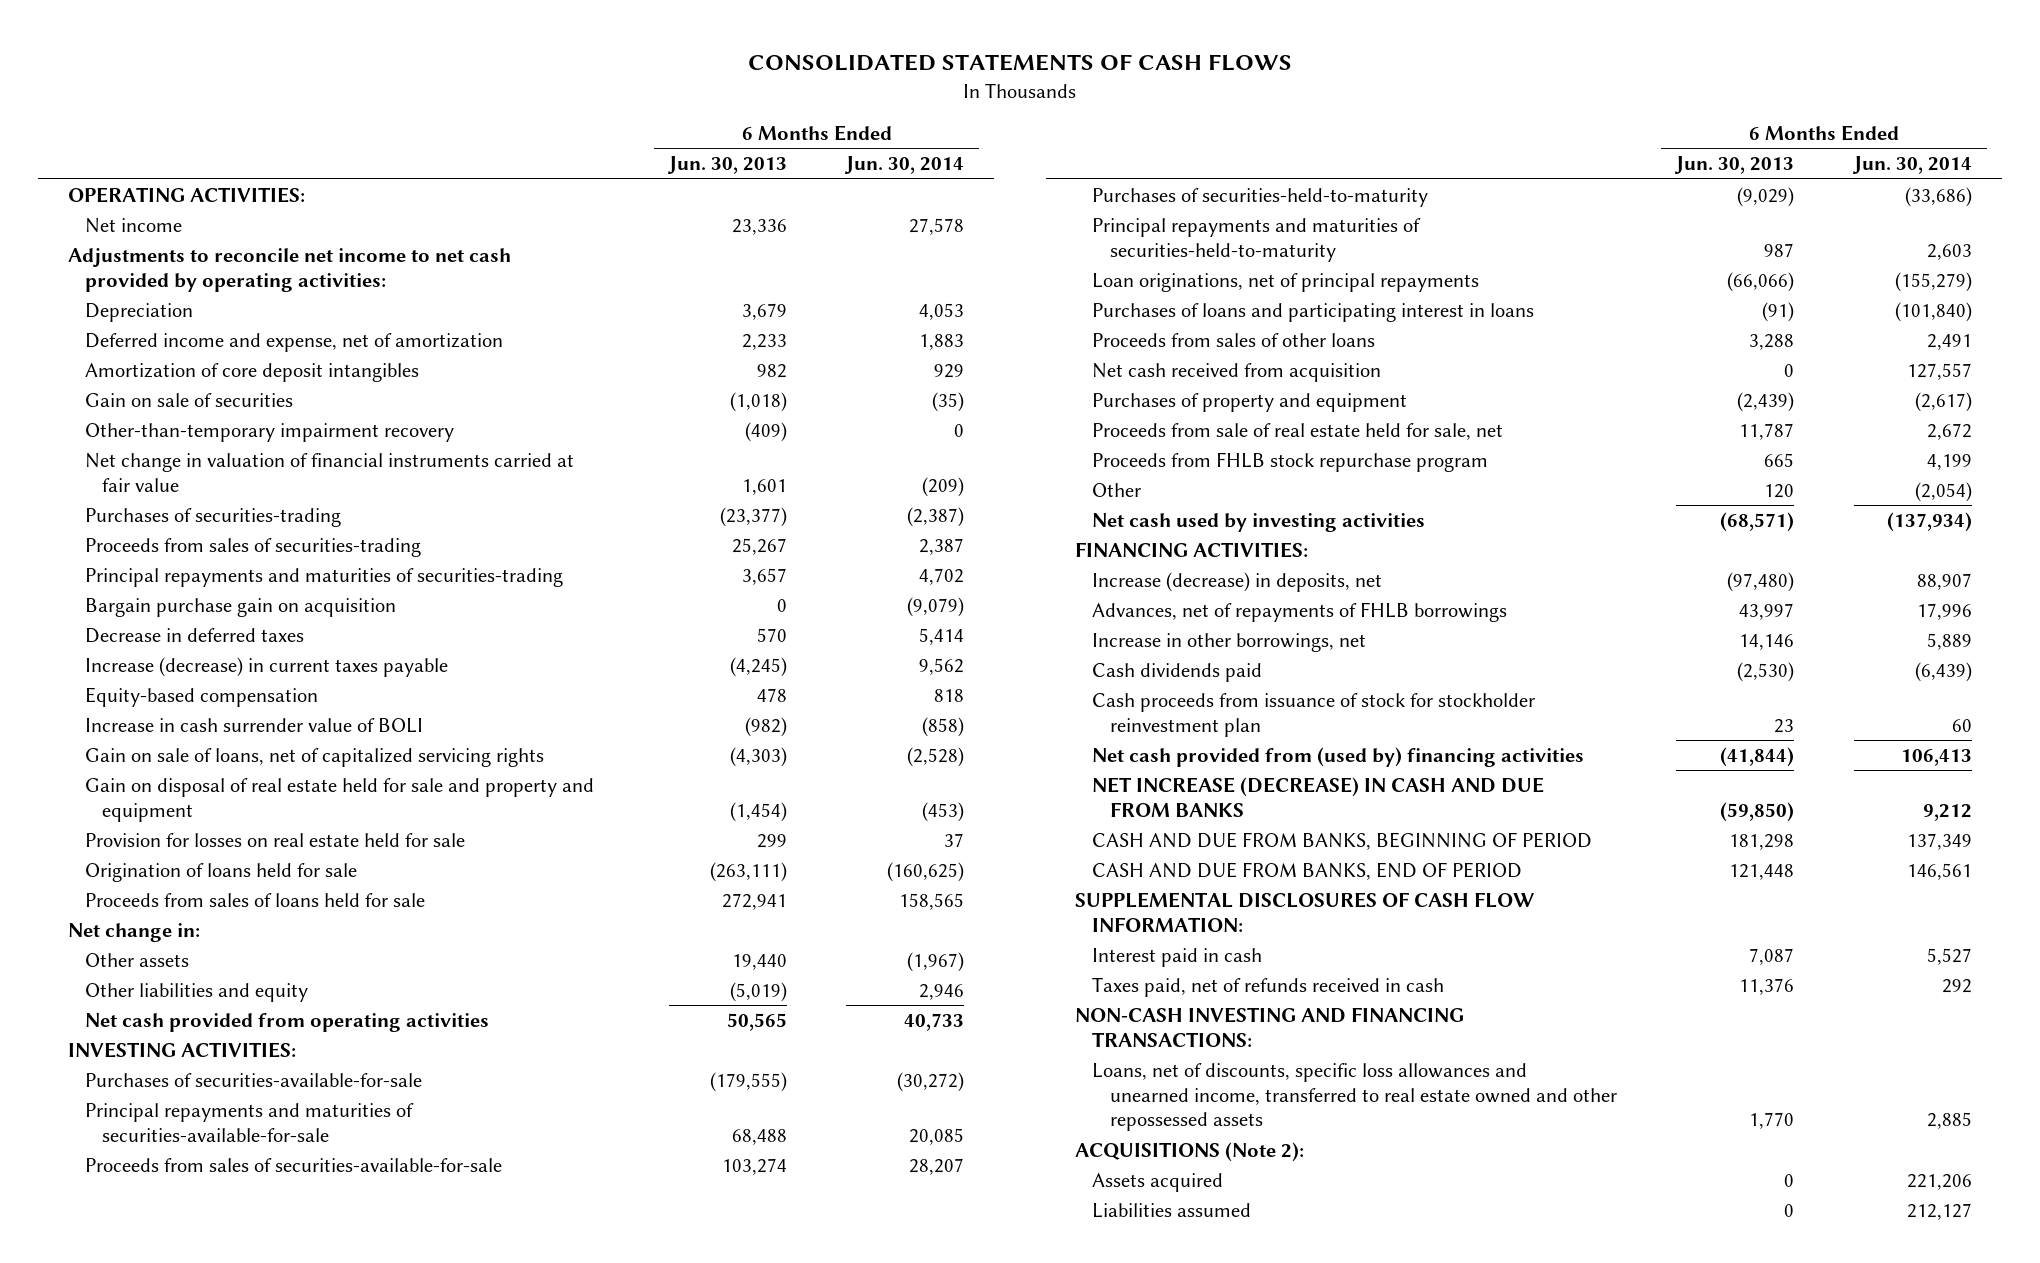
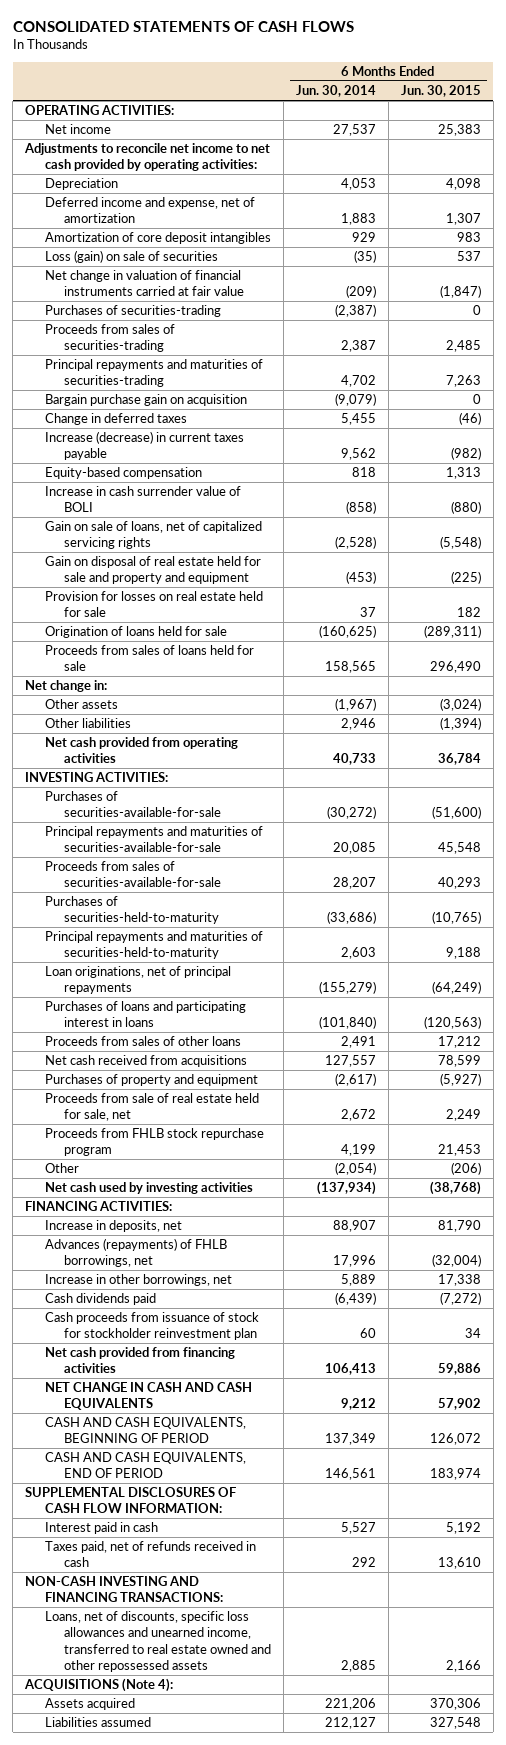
[666,156,787,175] Jun. 30, 2013 -> none
none -> [400,85,481,98] Jun. 30, 2015
[909,217,965,235] 27,578 -> [332,124,376,137] 27,537
[84,422,454,442] Other-than-temporary impairment recovery -> none
[84,392,293,407] Gain on sale of securities -> [44,250,218,264] Loss (gain) on sale of securities
[84,627,304,643] Decrease in deferred taxes -> [44,413,187,426] Change in deferred taxes
[919,627,965,645] 5,414 -> [340,413,376,426] 5,455
[84,982,308,1002] Other liabilities and equity -> [44,718,131,729] Other liabilities
[1092,362,1382,382] Net cash received from acquisition -> [44,1055,247,1068] Net cash received from acquisitions
[1092,571,1383,592] Increase (decrease) in deposits, net -> [44,1220,182,1233] Increase in deposits, net
[1092,601,1508,622] Advances, net of repayments of FHLB borrowings -> [44,1238,227,1268] Advances (repayments) of FHLB borrowings, net
[1092,746,1585,767] Net cash provided from (used by) financing activities -> [44,1347,235,1374] Net cash provided from financing activities
[1092,776,1545,817] NET INCREASE (DECREASE) IN CASH AND DUE FROM BANKS -> [44,1382,252,1411] NET CHANGE IN CASH AND CASH EQUIVALENTS
[1092,831,1593,850] CASH AND DUE FROM BANKS, BEGINNING OF PERIOD -> [44,1417,246,1444] CASH AND CASH EQUIVALENTS, BEGINNING OF PERIOD
[1092,861,1523,880] CASH AND DUE FROM BANKS, END OF PERIOD -> [44,1452,246,1479] CASH AND CASH EQUIVALENTS, END OF PERIOD
[1075,1141,1305,1162] ACQUISITIONS (Note 2): -> [24,1678,174,1693] ACQUISITIONS (Note 4):

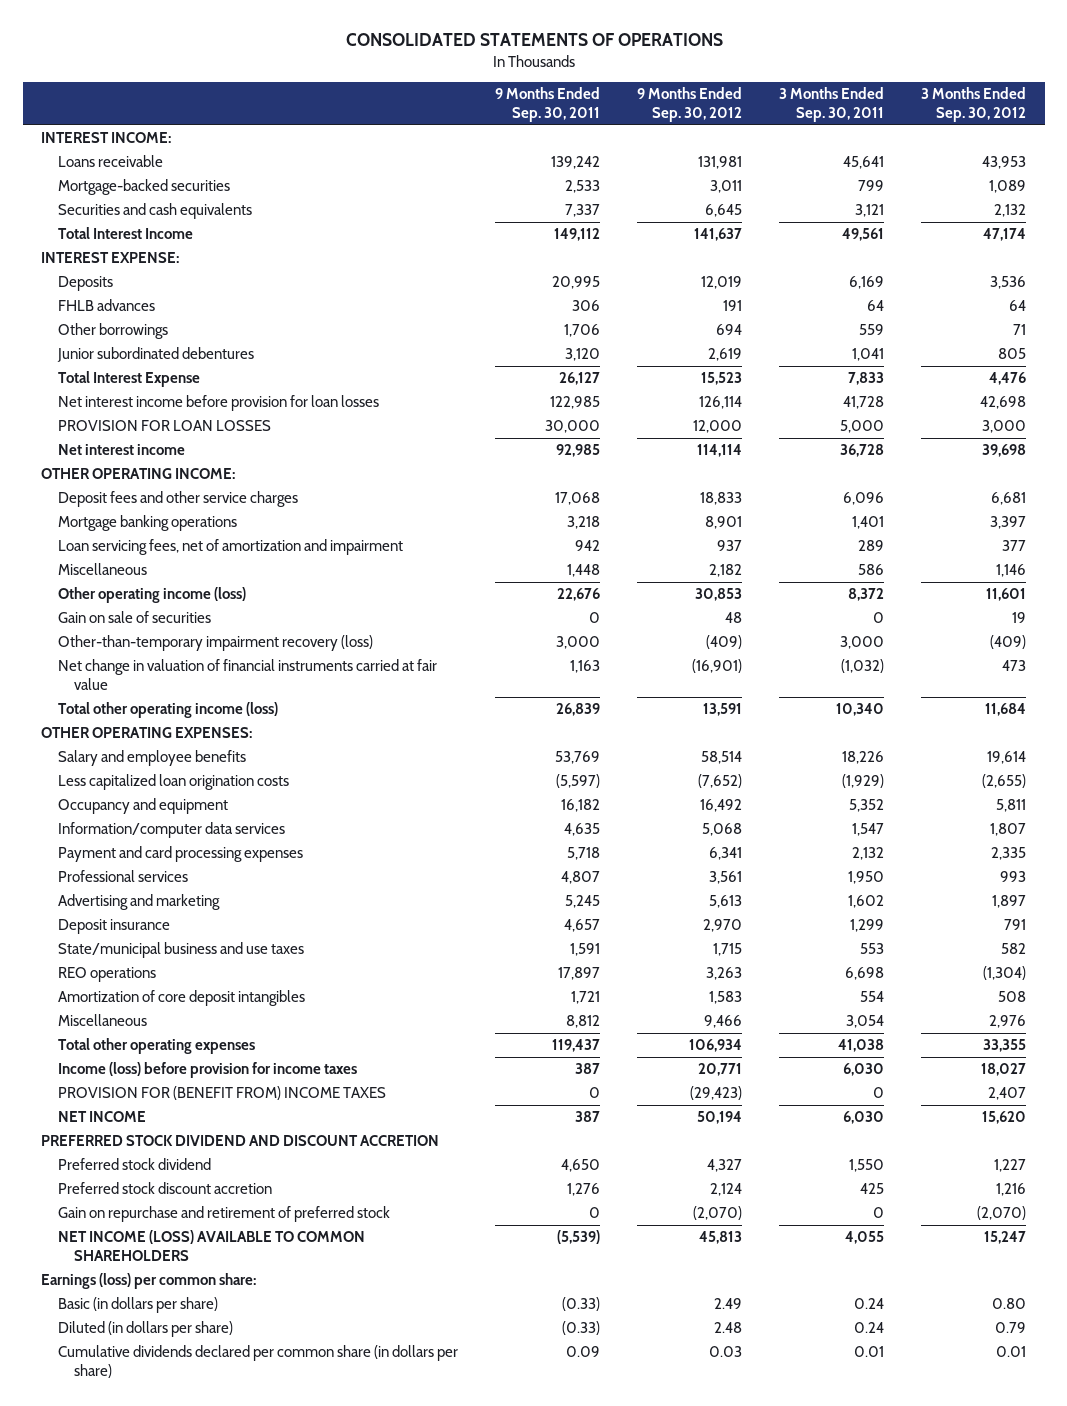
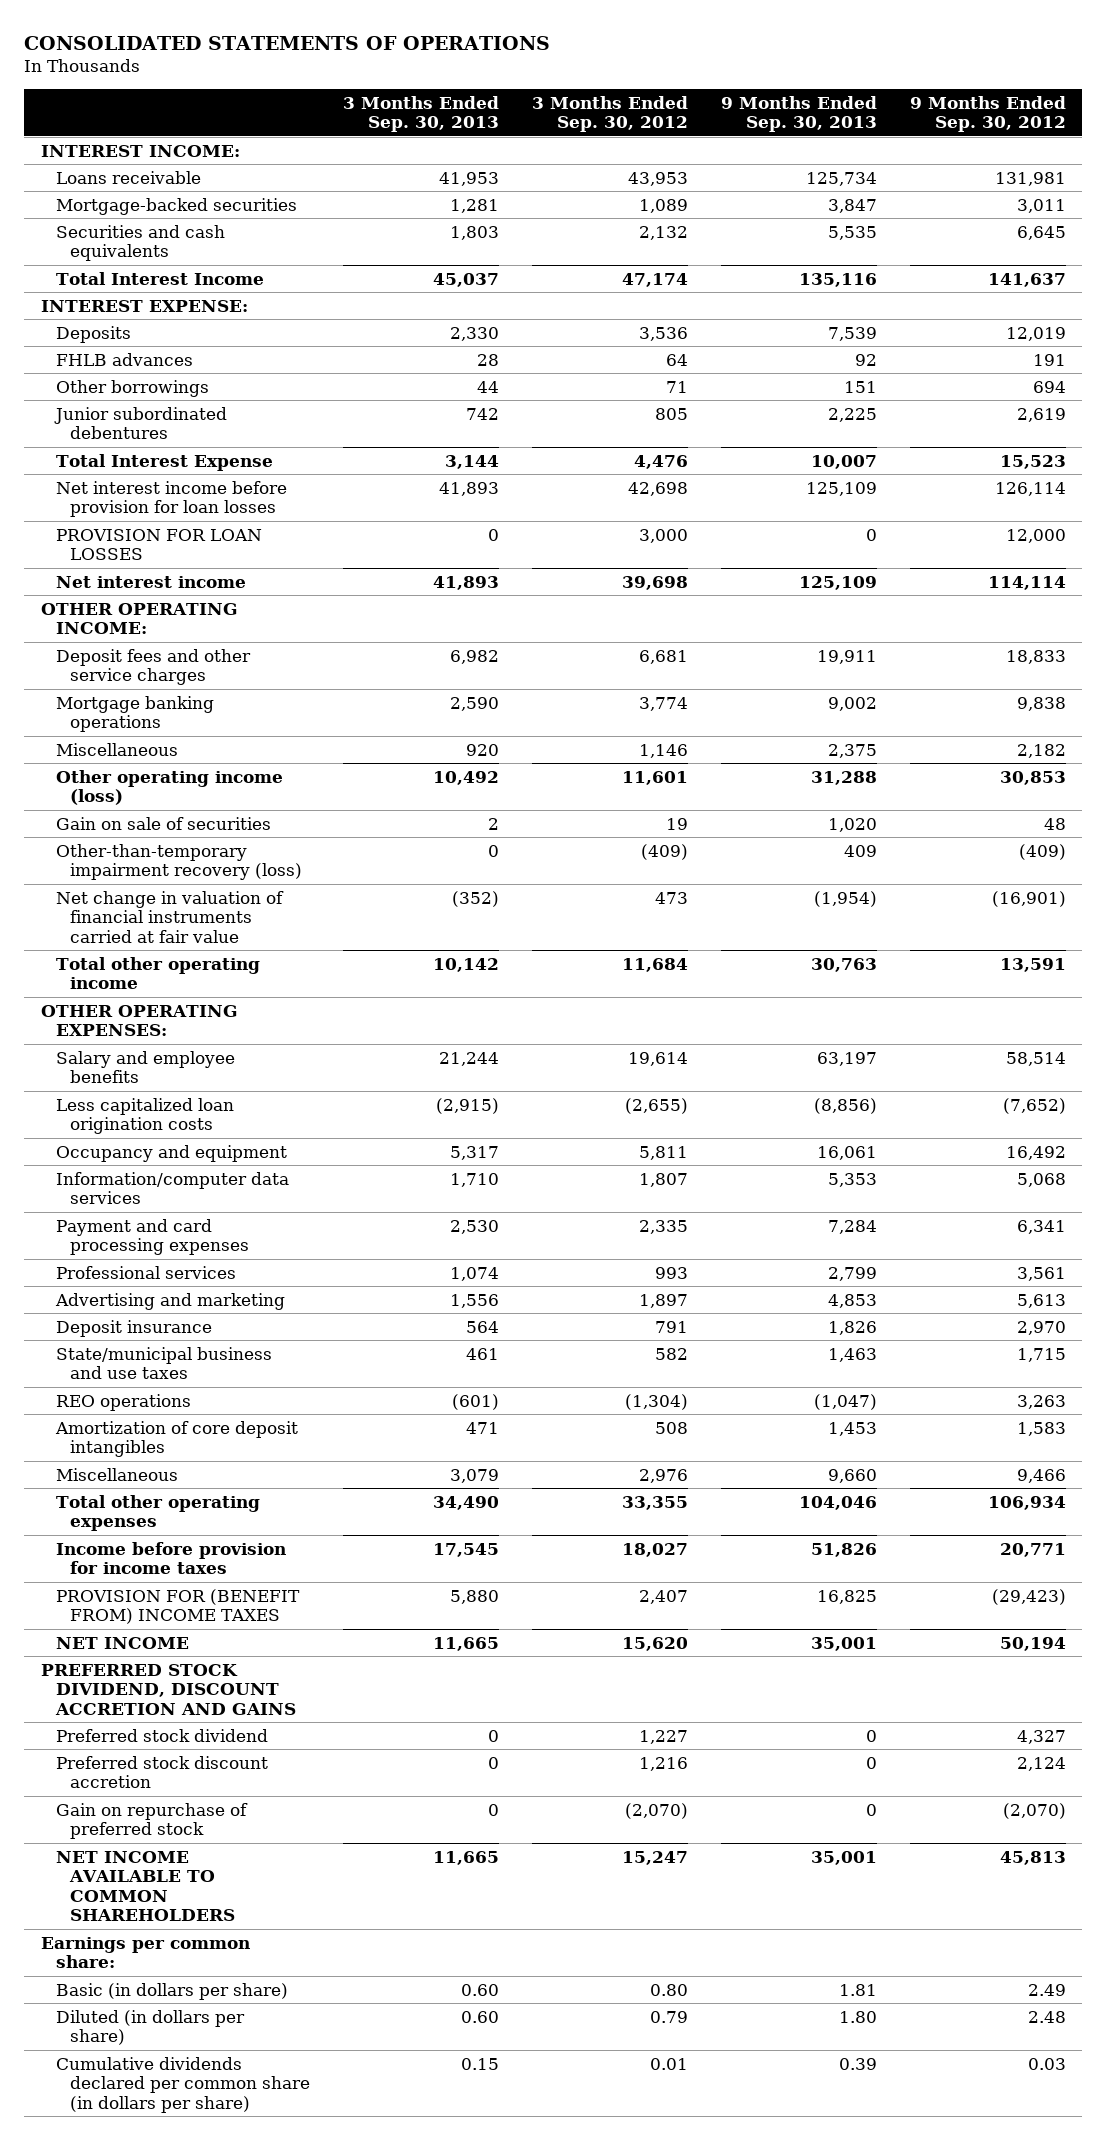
[494,87,600,122] 9 Months Ended Sep. 30, 2011 -> none
[779,87,885,122] 3 Months Ended Sep. 30, 2011 -> none
none -> [343,95,500,133] 3 Months Ended Sep. 30, 2013
none -> [721,95,878,133] 9 Months Ended Sep. 30, 2013
[57,539,403,556] Loan servicing fees, net of amortization and impairment -> none
[704,516,742,530] 8,901 -> [1017,696,1067,711] 9,838
[990,516,1027,530] 3,397 -> [639,696,689,711] 3,774
[57,702,278,719] Total other operating income (loss) -> [55,956,260,990] Total other operating income
[57,1062,357,1079] Income (loss) before provision for income taxes -> [55,1541,286,1575] Income before provision for income taxes
[41,1135,440,1147] PREFERRED STOCK DIVIDEND AND DISCOUNT ACCRETION -> [40,1663,296,1715] PREFERRED STOCK DIVIDEND, DISCOUNT ACCRETION AND GAINS
[57,1206,390,1223] Gain on repurchase and retirement of preferred stock -> [55,1802,248,1840] Gain on repurchase of preferred stock
[57,1230,365,1262] NET INCOME (LOSS) AVAILABLE TO COMMON SHAREHOLDERS -> [55,1850,236,1921] NET INCOME AVAILABLE TO COMMON SHAREHOLDERS
[41,1273,257,1290] Earnings (loss) per common share: -> [40,1936,250,1969] Earnings per common share:

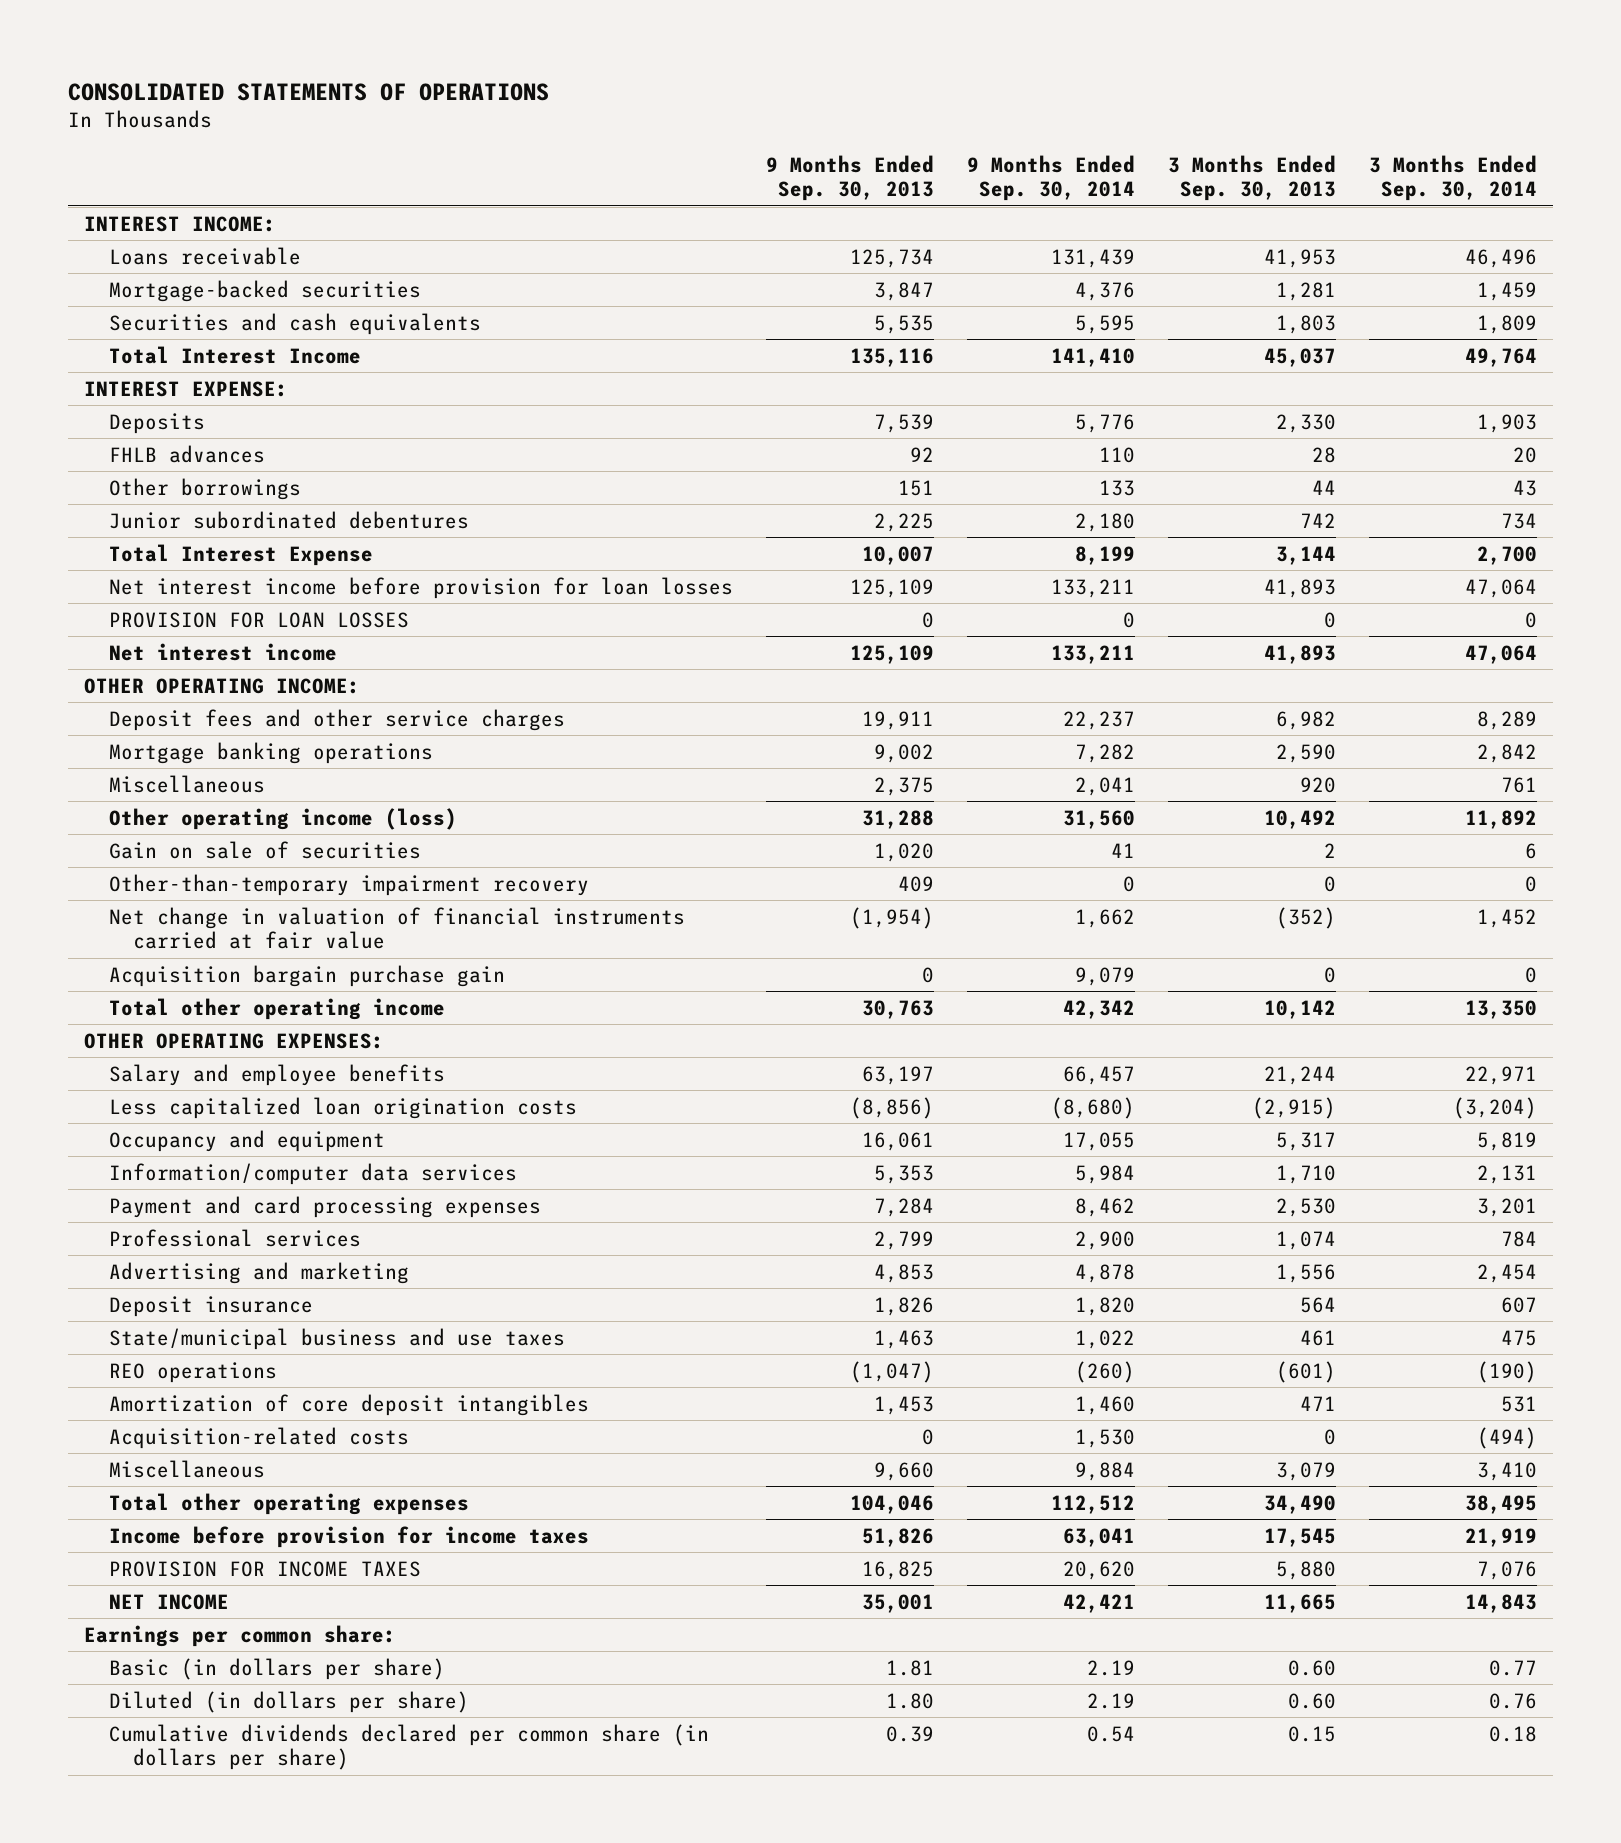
[532,95,689,133] 3 Months Ended Sep. 30, 2012 -> none
[910,95,1067,133] 9 Months Ended Sep. 30, 2012 -> none
none -> [966,154,1135,202] 9 Months Ended Sep. 30, 2014
none -> [1368,154,1537,202] 3 Months Ended Sep. 30, 2014
[55,843,303,881] Other-than-temporary impairment recovery (loss) -> [108,873,589,896] Other-than-temporary impairment recovery
none -> [108,964,505,987] Acquisition bargain purchase gain
none -> [108,1426,409,1449] Acquisition-related costs
[55,1588,300,1625] PROVISION FOR (BENEFIT FROM) INCOME TAXES -> [108,1560,421,1577] PROVISION FOR INCOME TAXES
[40,1663,296,1715] PREFERRED STOCK DIVIDEND, DISCOUNT ACCRETION AND GAINS -> none
[55,1728,268,1742] Preferred stock dividend -> none
[55,1755,268,1789] Preferred stock discount accretion -> none
[55,1802,248,1840] Gain on repurchase of preferred stock -> none
[55,1850,236,1921] NET INCOME AVAILABLE TO COMMON SHAREHOLDERS -> none

